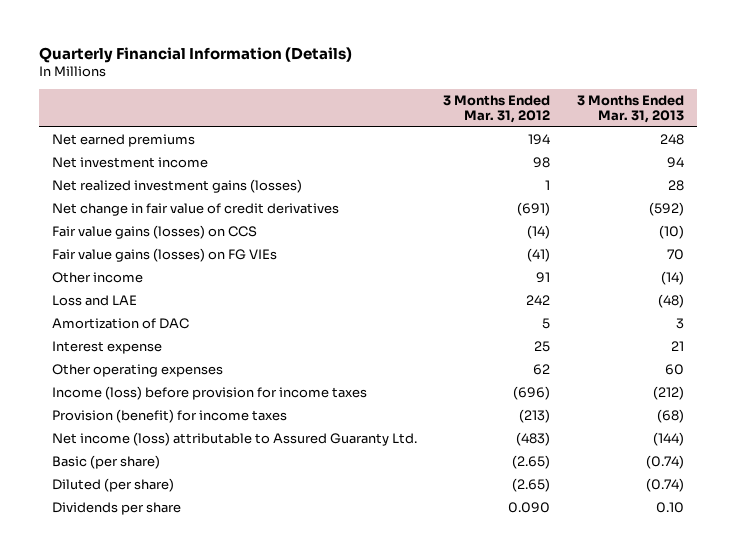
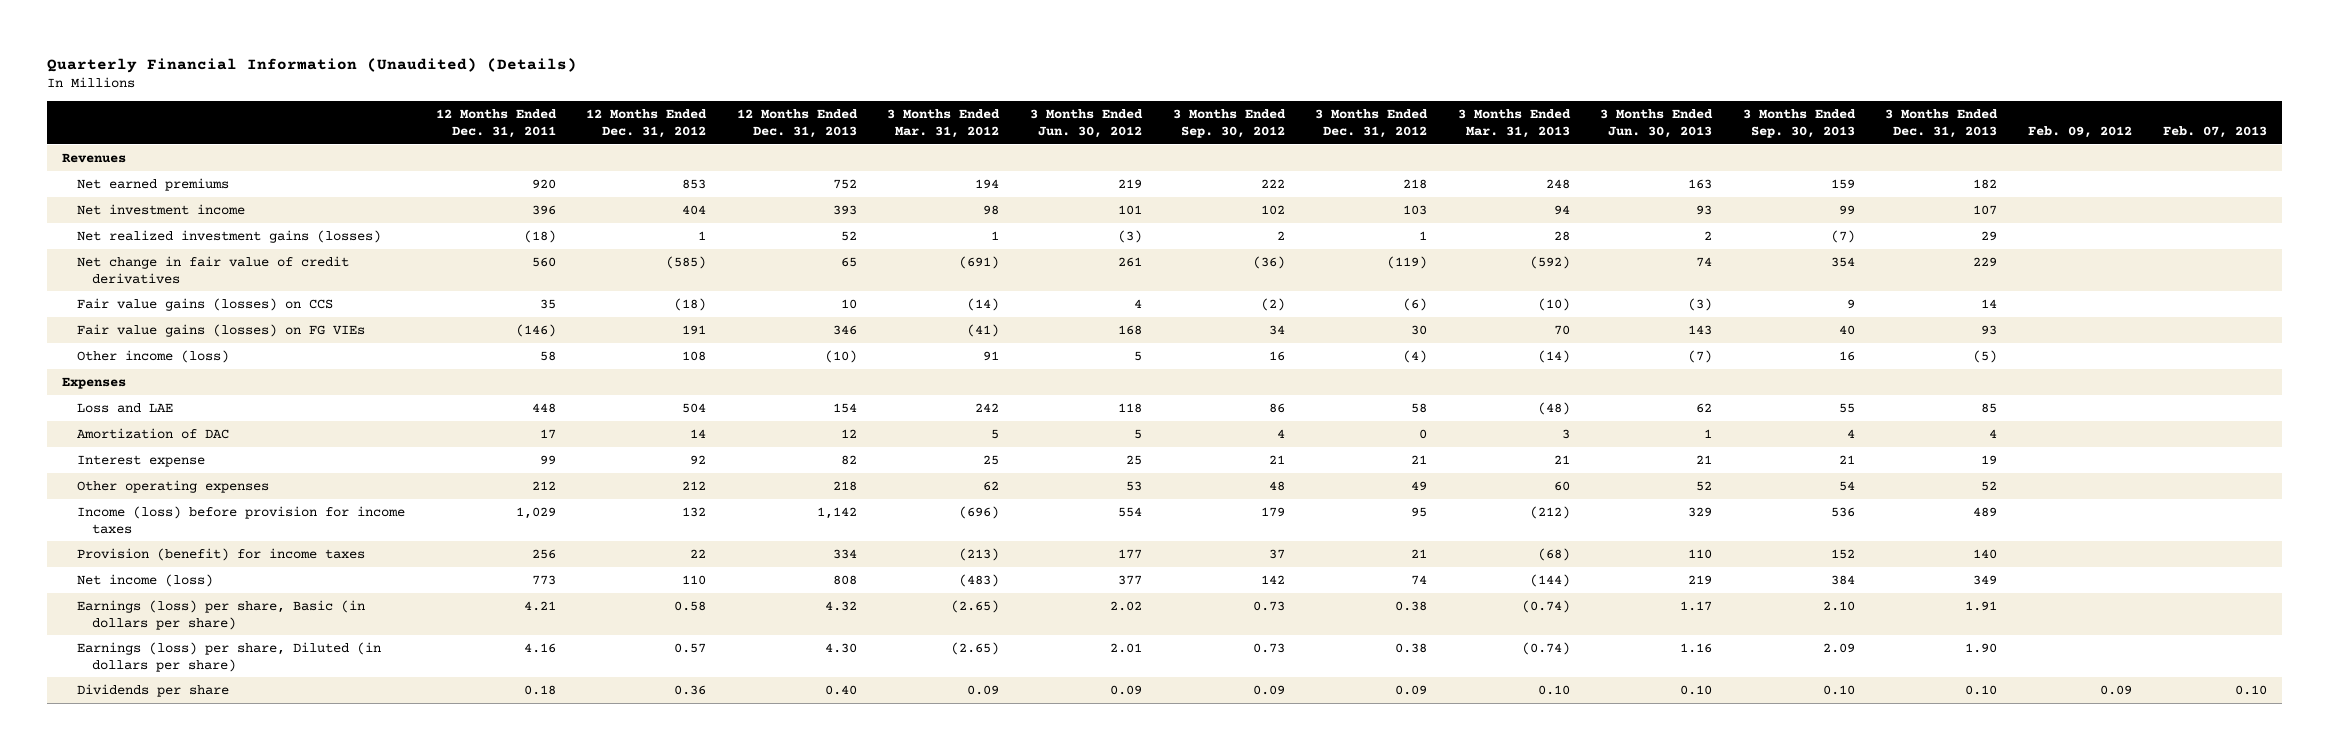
[39,47,353,64] Quarterly Financial Information (Details) -> [47,57,578,73] Quarterly Financial Information (Unaudited) (Details)
none -> [435,109,557,138] 12 Months Ended Dec. 31, 2011
none -> [586,109,708,138] 12 Months Ended Dec. 31, 2012
none -> [736,109,858,138] 12 Months Ended Dec. 31, 2013
none -> [1030,109,1144,138] 3 Months Ended Jun. 30, 2012
none -> [1172,109,1286,138] 3 Months Ended Sep. 30, 2012
none -> [1315,109,1429,138] 3 Months Ended Dec. 31, 2012
none -> [1600,109,1714,138] 3 Months Ended Jun. 30, 2013
none -> [1742,109,1856,138] 3 Months Ended Sep. 30, 2013
none -> [1885,109,1999,138] 3 Months Ended Dec. 31, 2013
none -> [2028,125,2133,138] Feb. 09, 2012
none -> [2162,125,2267,138] Feb. 07, 2013
none -> [62,152,127,163] Revenues
[52,271,144,283] Other income -> [77,349,230,363] Other income (loss)
none -> [62,376,127,389] Expenses
[52,431,418,446] Net income (loss) attributable to Assured Guaranty Ltd. -> [77,573,214,587] Net income (loss)
[52,454,161,469] Basic (per share) -> [77,599,366,630] Earnings (loss) per share, Basic (in dollars per share)
[52,477,175,492] Diluted (per share) -> [77,641,382,672] Earnings (loss) per share, Diluted (in dollars per share)
[508,501,551,513] 0.090 -> [967,684,1000,695] 0.09

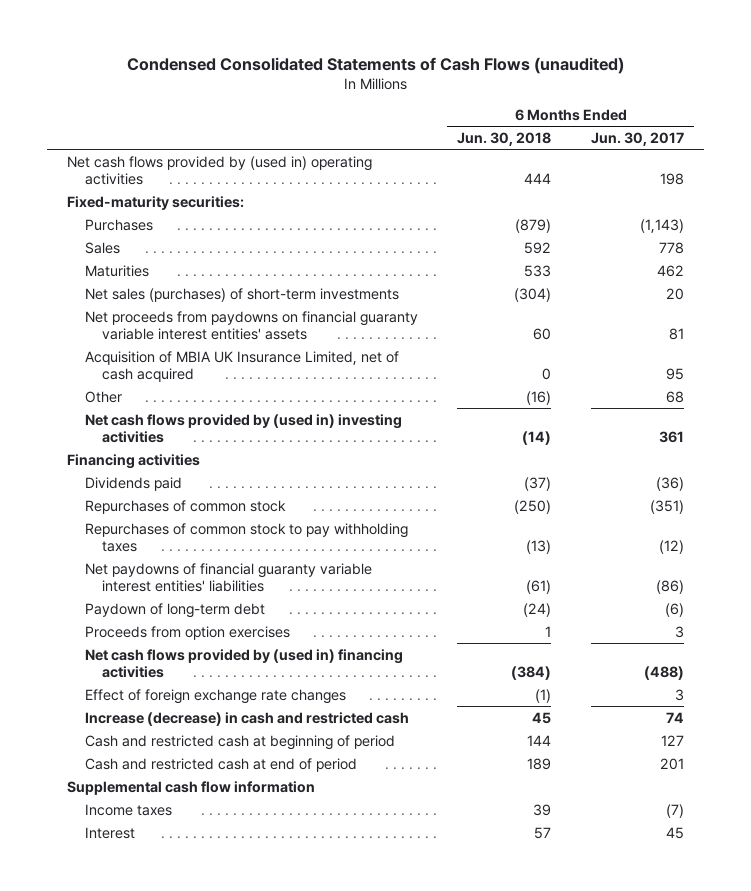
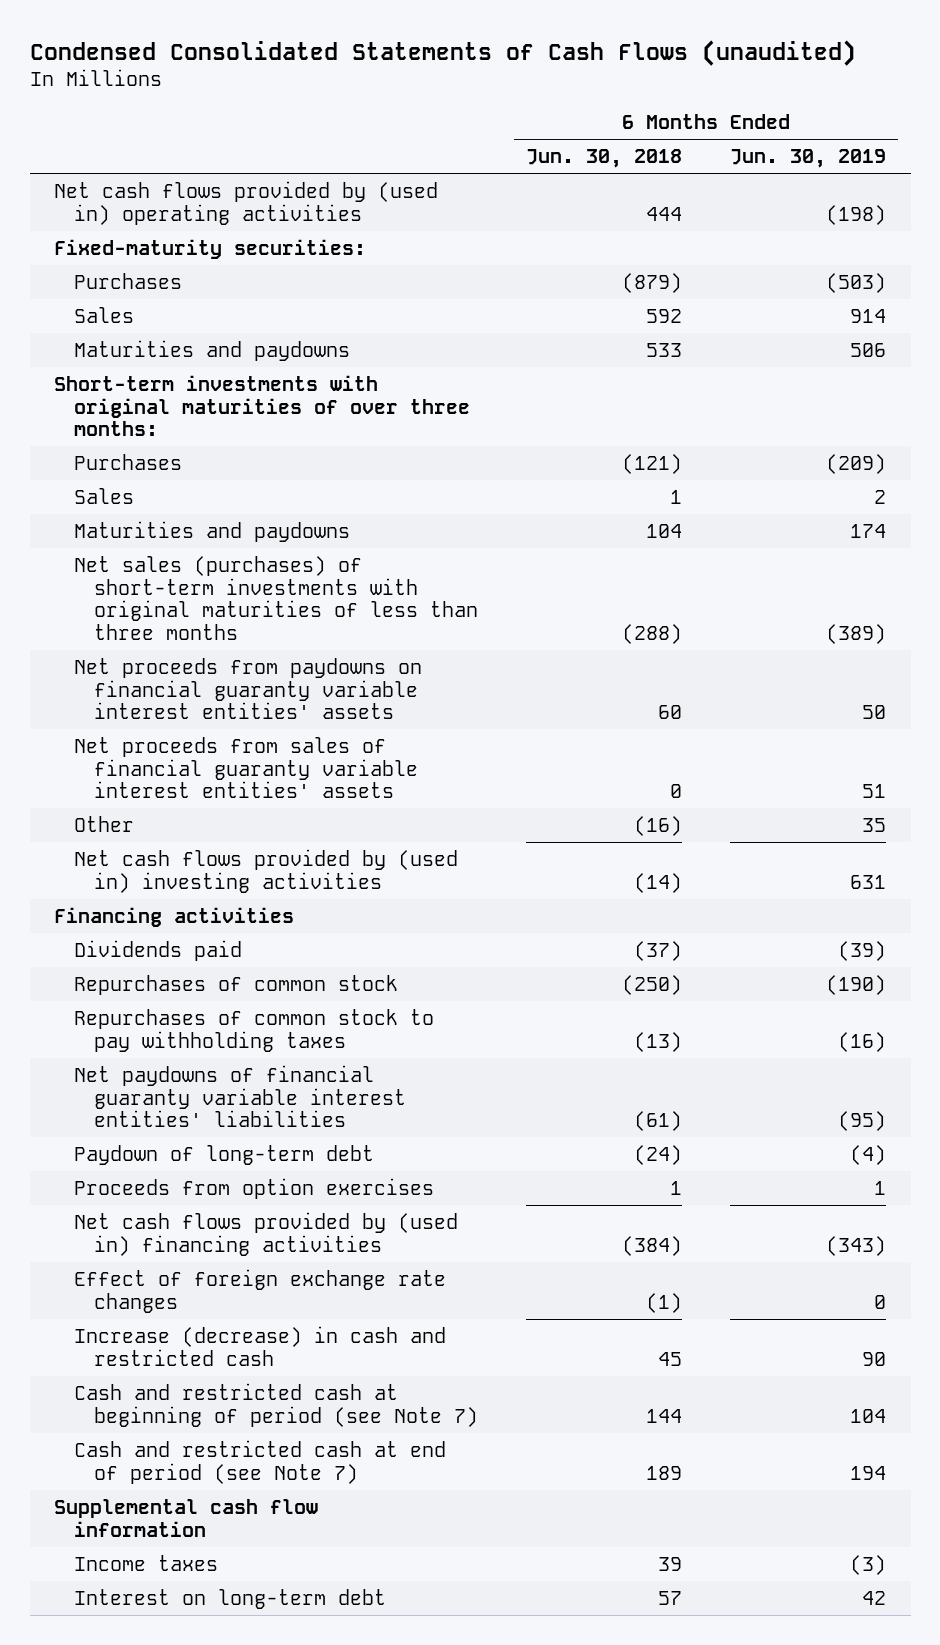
[591,131,685,146] Jun. 30, 2017 -> none
none -> [730,149,887,169] Jun. 30, 2019
[84,264,149,277] Maturities -> [73,339,350,361] Maturities and paydowns
none -> [54,374,470,437] Short-term investments with original maturities of over three months:
none -> [73,453,182,470] Purchases
none -> [73,487,134,504] Sales
none -> [73,520,350,542] Maturities and paydowns
[84,287,399,302] Net sales (purchases) of short-term investments -> [73,555,478,641] Net sales (purchases) of short-term investments with original maturities of less than three months
[514,287,552,302] (304) -> [622,624,683,645] (288)
[84,350,399,382] Acquisition of MBIA UK Insurance Limited, net of cash acquired -> none
none -> [73,736,418,799] Net proceeds from sales of financial guaranty variable interest entities' assets
[84,734,395,750] Cash and restricted cash at beginning of period -> [73,1382,478,1427] Cash and restricted cash at beginning of period (see Note 7)
[84,757,357,772] Cash and restricted cash at end of period -> [73,1439,446,1484] Cash and restricted cash at end of period (see Note 7)
[84,826,135,839] Interest -> [73,1588,386,1609] Interest on long-term debt

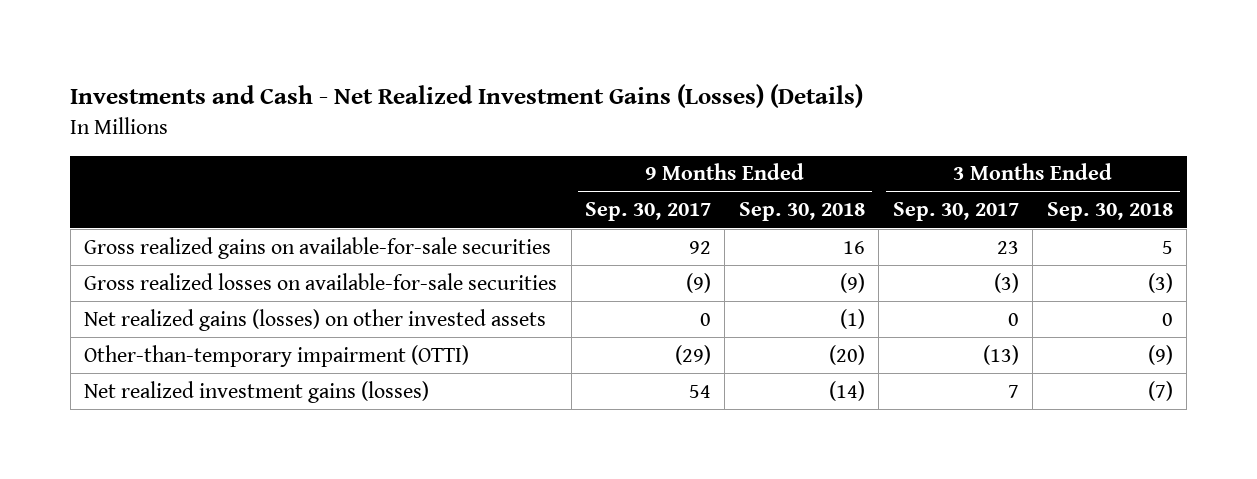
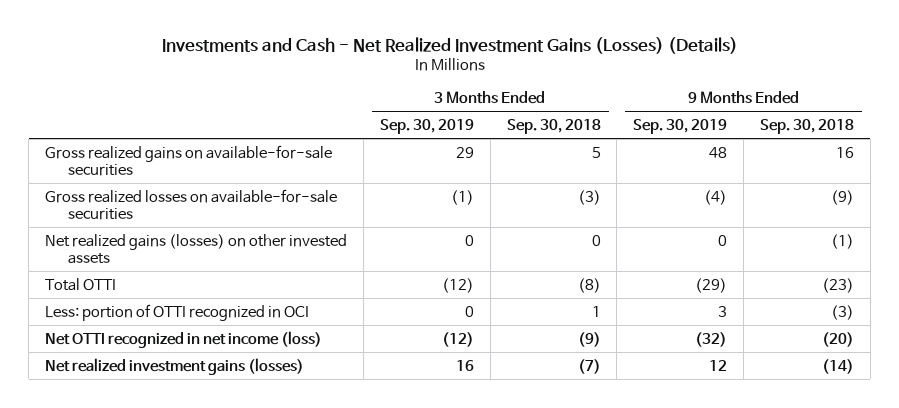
[585,202,712,222] Sep. 30, 2017 -> none
[892,202,1019,222] Sep. 30, 2017 -> none
none -> [379,118,474,134] Sep. 30, 2019
none -> [633,118,728,134] Sep. 30, 2019
[84,344,470,367] Other-than-temporary impairment (OTTI) -> none
none -> [44,277,116,291] Total OTTI
none -> [44,303,309,321] Less: portion of OTTI recognized in OCI
none -> [44,330,322,348] Net OTTI recognized in net income (loss)

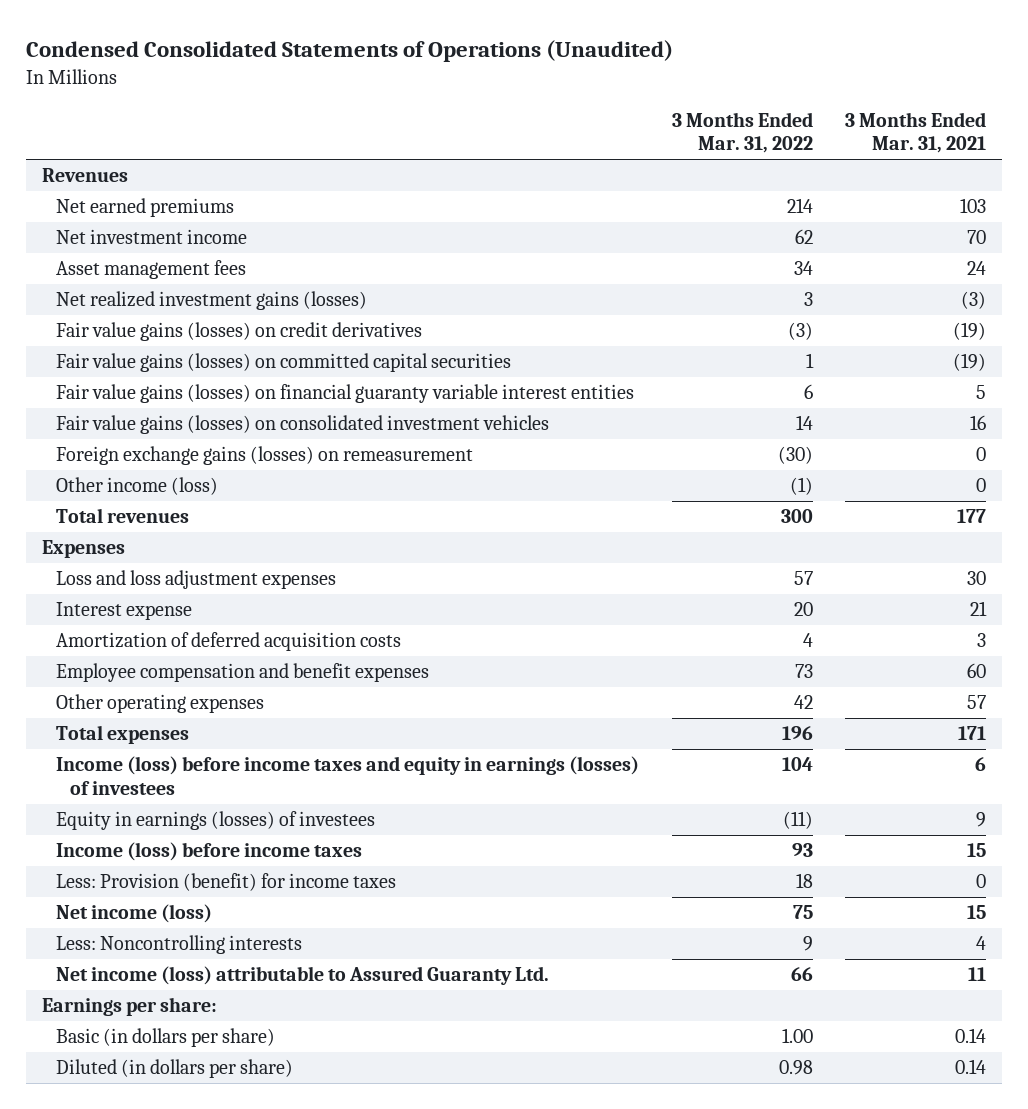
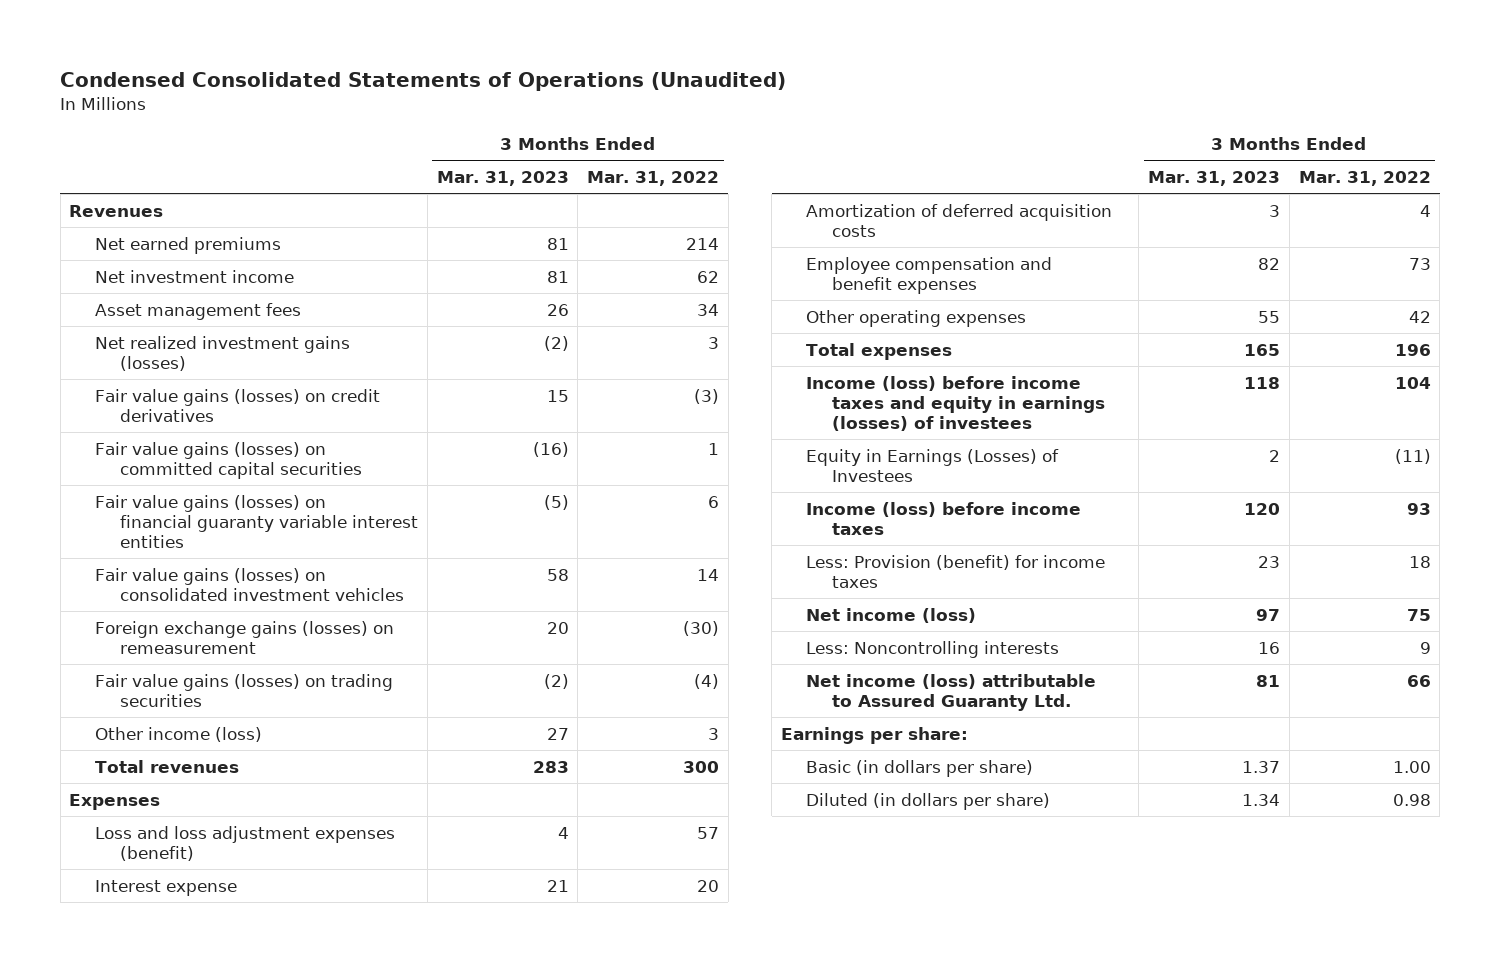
[845,111,987,154] 3 Months Ended Mar. 31, 2021 -> none
none -> [436,170,569,186] Mar. 31, 2023
none -> [94,673,393,707] Fair value gains (losses) on trading securities
[789,477,813,496] (1) -> [708,727,720,740] 3
[56,570,337,590] Loss and loss adjustment expenses -> [94,825,395,861] Loss and loss adjustment expenses (benefit)
[56,811,376,831] Equity in earnings (losses) of investees -> [806,448,1060,482] Equity in Earnings (Losses) of Investees

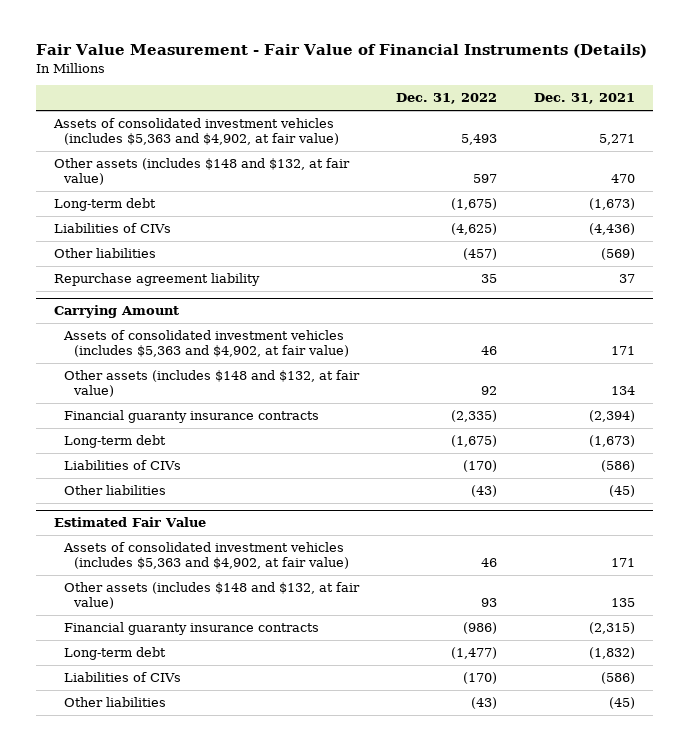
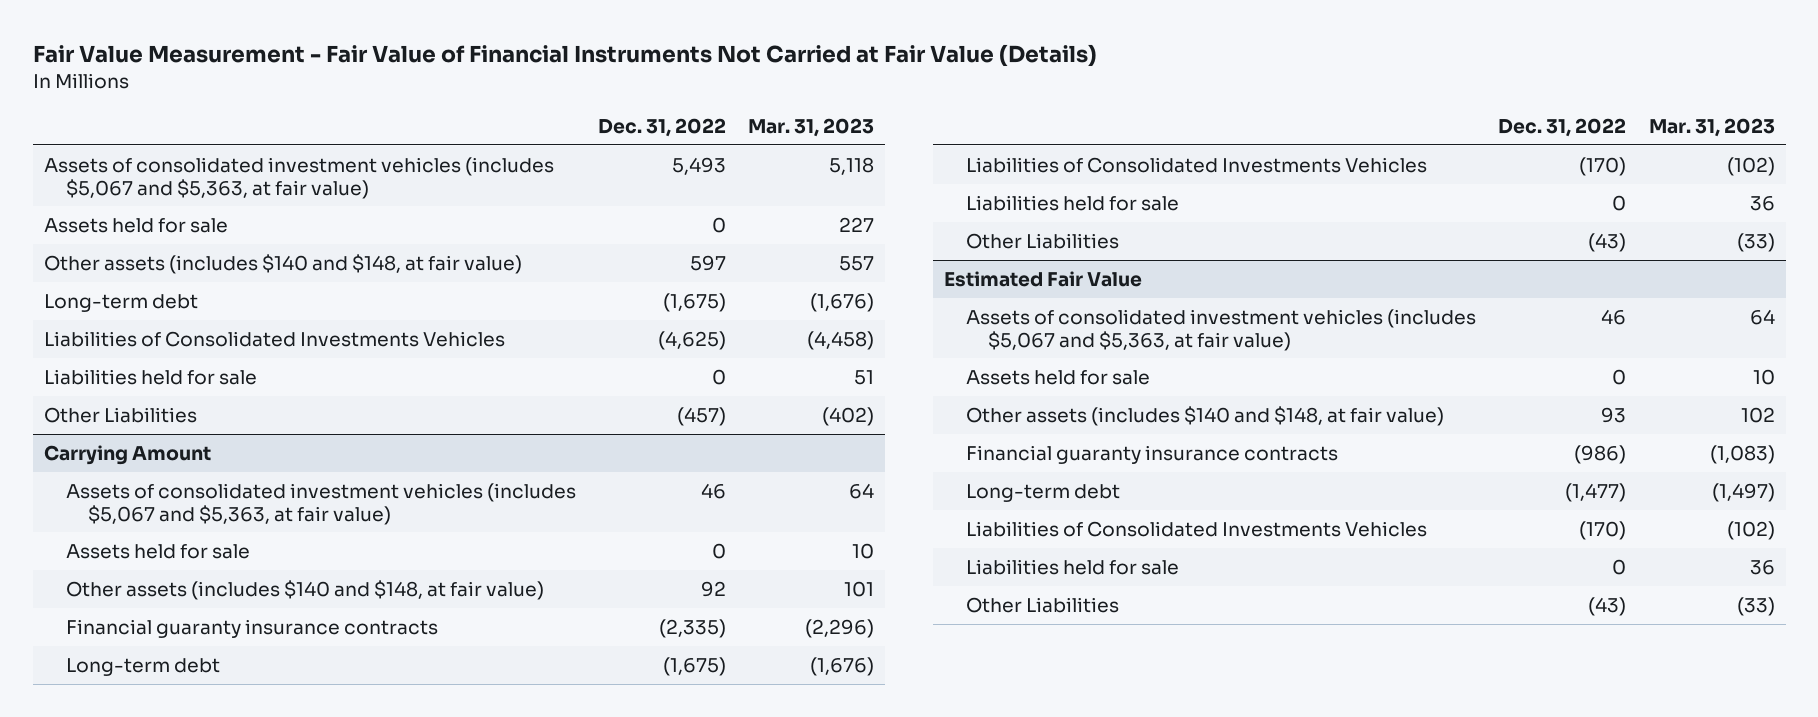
[35,44,647,59] Fair Value Measurement - Fair Value of Financial Instruments (Details) -> [32,44,1097,68] Fair Value Measurement - Fair Value of Financial Instruments Not Carried at Fair Value (Details)
[533,93,635,105] Dec. 31, 2021 -> none
none -> [748,117,875,137] Mar. 31, 2023
[53,118,340,145] Assets of consolidated investment vehicles (includes $5,363 and $4,902, at fair value) -> [43,156,554,199] Assets of consolidated investment vehicles (includes $5,067 and $5,363, at fair value)
none -> [43,217,228,233] Assets held for sale
[54,158,351,185] Other assets (includes $148 and $132, at fair value) -> [43,253,522,274] Other assets (includes $140 and $148, at fair value)
[54,273,261,287] Repurchase agreement liability -> none
[54,223,172,234] Liabilities of CIVs -> [43,330,505,347] Liabilities of Consolidated Investments Vehicles
none -> [43,368,257,385] Liabilities held for sale
[54,248,157,259] Other liabilities -> [43,406,197,423] Other Liabilities
[63,330,350,357] Assets of consolidated investment vehicles (includes $5,363 and $4,902, at fair value) -> [65,482,576,525] Assets of consolidated investment vehicles (includes $5,067 and $5,363, at fair value)
none -> [65,543,250,559] Assets held for sale
[64,370,361,397] Other assets (includes $148 and $132, at fair value) -> [65,579,544,600] Other assets (includes $140 and $148, at fair value)
[64,460,182,471] Liabilities of CIVs -> [966,156,1428,173] Liabilities of Consolidated Investments Vehicles
none -> [966,194,1180,211] Liabilities held for sale
[64,485,167,496] Other liabilities -> [966,232,1120,249] Other Liabilities
[63,542,350,569] Assets of consolidated investment vehicles (includes $5,363 and $4,902, at fair value) -> [966,308,1477,351] Assets of consolidated investment vehicles (includes $5,067 and $5,363, at fair value)
none -> [966,369,1151,385] Assets held for sale
[64,582,361,609] Other assets (includes $148 and $132, at fair value) -> [966,405,1445,426] Other assets (includes $140 and $148, at fair value)
[64,672,182,683] Liabilities of CIVs -> [966,520,1428,537] Liabilities of Consolidated Investments Vehicles
none -> [966,558,1180,575] Liabilities held for sale
[64,697,167,708] Other liabilities -> [966,596,1120,613] Other Liabilities

